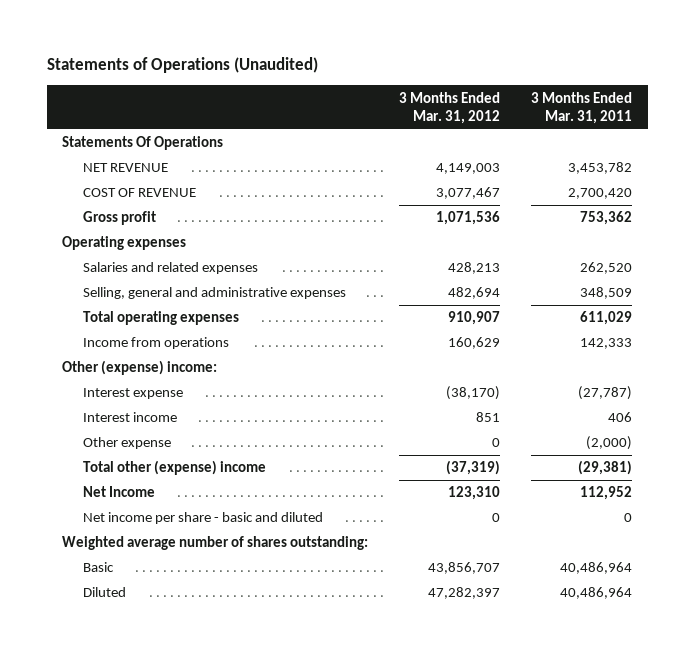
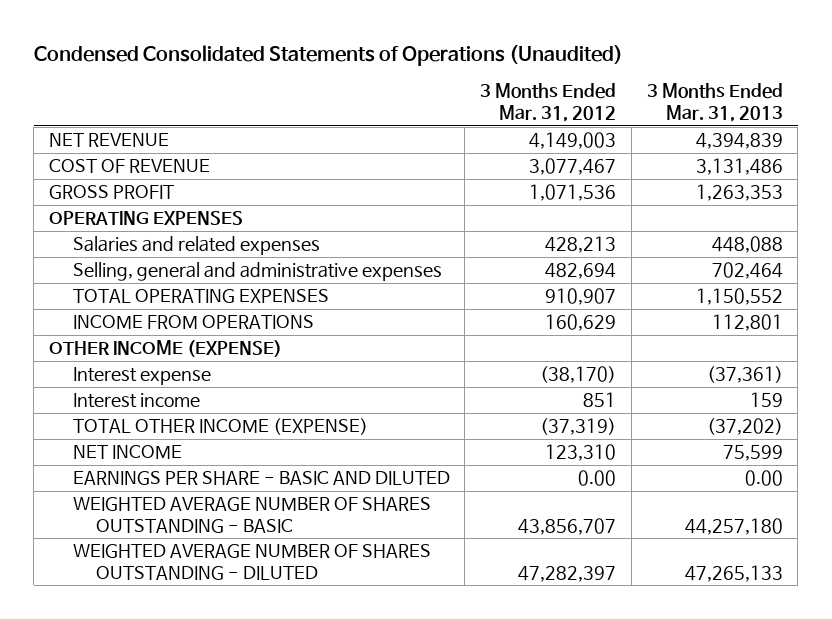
[46,57,318,74] Statements of Operations (Unaudited) -> [33,44,623,66] Condensed Consolidated Statements of Operations (Unaudited)
[531,91,633,124] 3 Months Ended Mar. 31, 2011 -> none
none -> [646,83,783,122] 3 Months Ended Mar. 31, 2013
[62,136,224,151] Statements Of Operations -> none
[83,211,157,226] Gross profit -> [49,185,175,200] GROSS PROFIT
[62,236,187,251] Operating expenses -> [49,211,244,226] OPERATING EXPENSES
[83,311,240,326] Total operating expenses -> [72,289,329,304] TOTAL OPERATING EXPENSES
[83,337,230,350] Income from operations -> [72,315,314,330] INCOME FROM OPERATIONS
[62,360,218,376] Other (expense) income: -> [49,340,283,358] OTHER INCOME (EXPENSE)
[83,437,172,450] Other expense -> none
[62,536,369,551] Weighted average number of shares outstanding: -> none
[83,460,267,476] Total other (expense) income -> [72,418,368,436] TOTAL OTHER INCOME (EXPENSE)
[83,486,156,498] Net Income -> [72,445,182,460] NET INCOME
[83,512,324,525] Net income per share - basic and diluted -> [72,471,450,486] EARNINGS PER SHARE - BASIC AND DILUTED
[492,513,501,523] 0 -> [578,470,617,487] 0.00
[83,562,115,573] Basic -> [72,497,431,533] WEIGHTED AVERAGE NUMBER OF SHARES OUTSTANDING - BASIC
[83,587,127,598] Diluted -> [72,544,431,580] WEIGHTED AVERAGE NUMBER OF SHARES OUTSTANDING - DILUTED

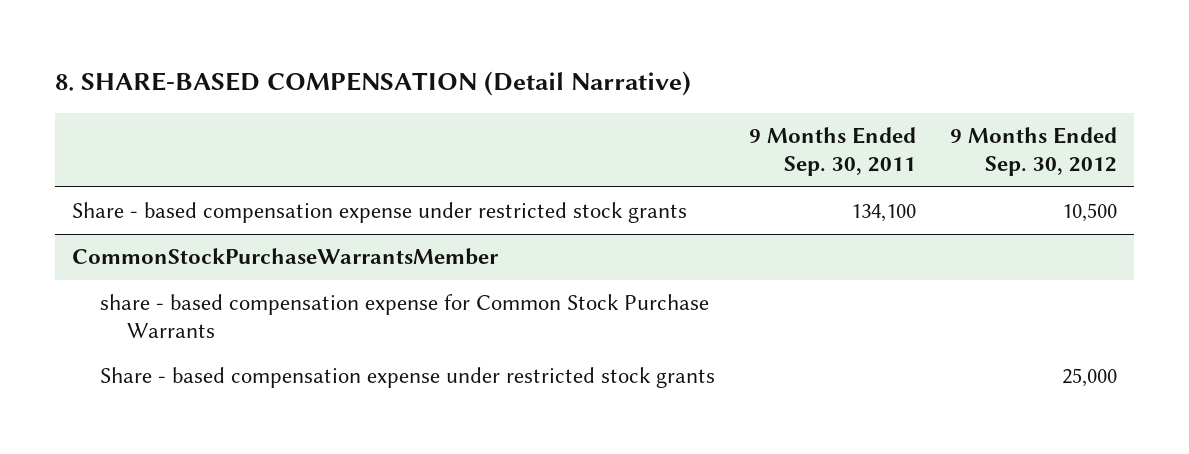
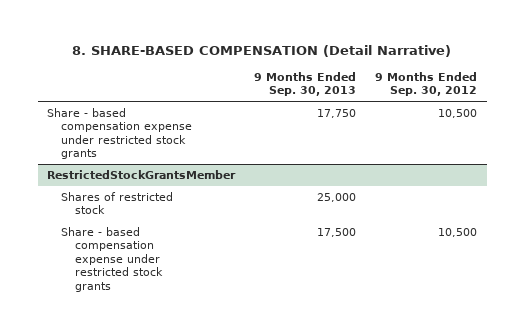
[748,127,916,177] 9 Months Ended Sep. 30, 2011 -> none
none -> [254,71,357,97] 9 Months Ended Sep. 30, 2013
[72,248,500,266] CommonStockPurchaseWarrantsMember -> none
[99,294,709,339] share - based compensation expense for Common Stock Purchase Warrants -> none
none -> [47,169,237,179] RestrictedStockGrantsMember
none -> [61,191,174,215] Shares of restricted stock
[1061,368,1117,388] 25,000 -> [438,227,478,237] 10,500

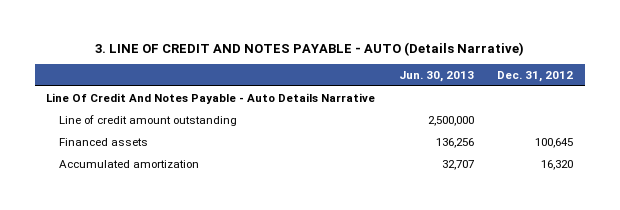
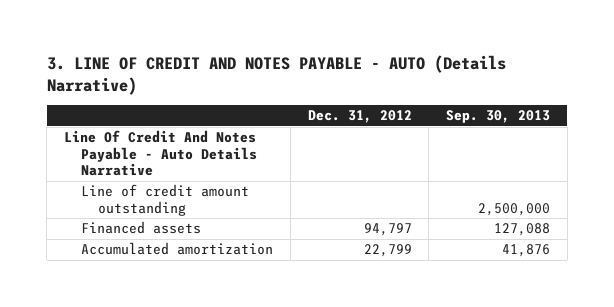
[398,70,474,82] Jun. 30, 2013 -> none
none -> [446,110,551,124] Sep. 30, 2013
[535,137,574,148] 100,645 -> [363,223,412,237] 94,797
[541,159,574,170] 16,320 -> [363,244,412,258] 22,799

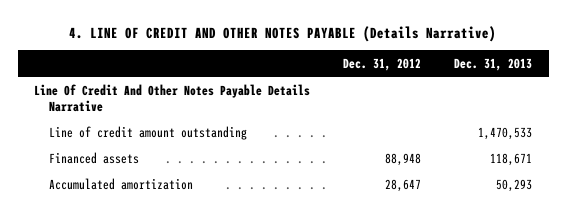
[46,54,506,95] 3. LINE OF CREDIT AND NOTES PAYABLE - AUTO (Details Narrative) -> [69,25,497,42] 4. LINE OF CREDIT AND OTHER NOTES PAYABLE (Details Narrative)
[446,110,551,124] Sep. 30, 2013 -> none
none -> [454,57,533,71] Dec. 31, 2013
[64,130,258,177] Line Of Credit And Notes Payable - Auto Details Narrative -> [34,83,311,112] Line Of Credit And Other Notes Payable Details Narrative
[363,223,412,237] 94,797 -> [385,152,422,166] 88,948
[363,244,412,258] 22,799 -> [385,178,422,192] 28,647

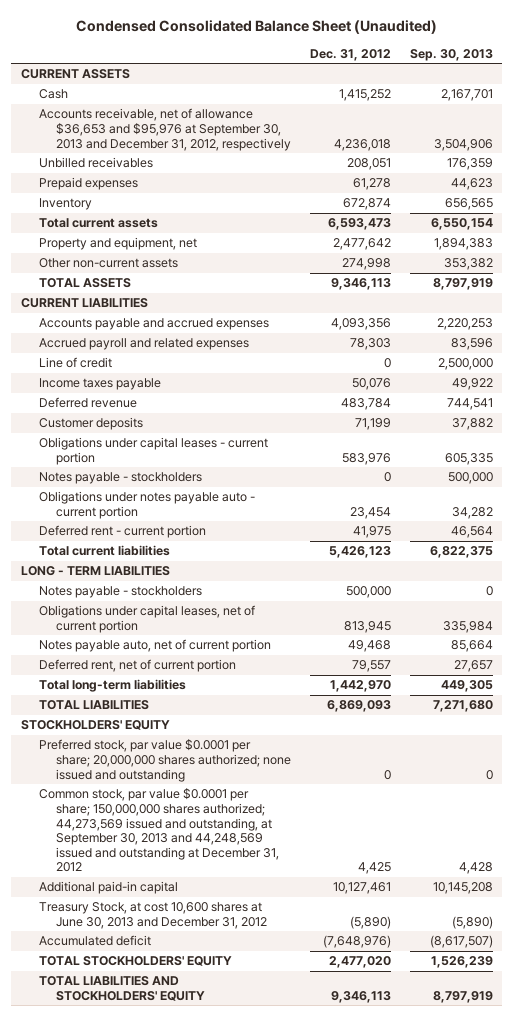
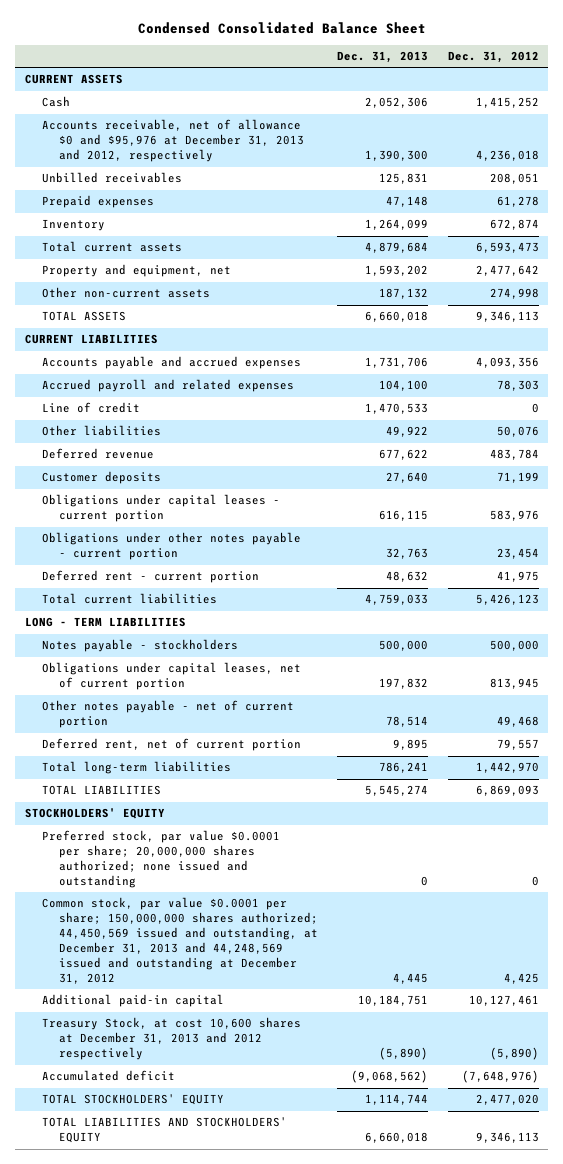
[75,19,437,34] Condensed Consolidated Balance Sheet (Unaudited) -> [137,21,426,34] Condensed Consolidated Balance Sheet
[409,48,493,61] Sep. 30, 2013 -> none
none -> [337,50,429,63] Dec. 31, 2013
[38,108,292,151] Accounts receivable, net of allowance $36,653 and $95,976 at September 30, 2013 and December 31, 2012, respectively -> [41,119,304,163] Accounts receivable, net of allowance $0 and $95,976 at December 31, 2013 and 2012, respectively
[38,378,161,391] Income taxes payable -> [41,425,161,437] Other liabilities
[38,472,202,485] Notes payable - stockholders -> none
[38,491,255,519] Obligations under notes payable auto - current portion -> [41,532,301,561] Obligations under other notes payable - current portion
[38,639,271,653] Notes payable auto, net of current portion -> [41,700,294,729] Other notes payable - net of current portion
[38,788,280,873] Common stock, par value $0.0001 per share; 150,000,000 shares authorized; 44,273,569 issued and outstanding, at September 30, 2013 and 44,248,569 issued and outstanding at December 31, 2012 -> [41,897,318,985] Common stock, par value $0.0001 per share; 150,000,000 shares authorized; 44,450,569 issued and outstanding, at December 31, 2013 and 44,248,569 issued and outstanding at December 31, 2012
[38,902,268,929] Treasury Stock, at cost 10,600 shares at June 30, 2013 and December 31, 2012 -> [41,1017,301,1061] Treasury Stock, at cost 10,600 shares at December 31, 2013 and 2012 respectively

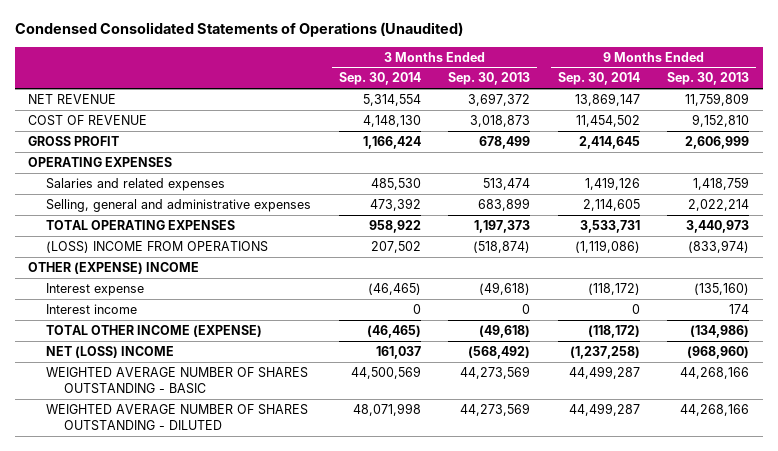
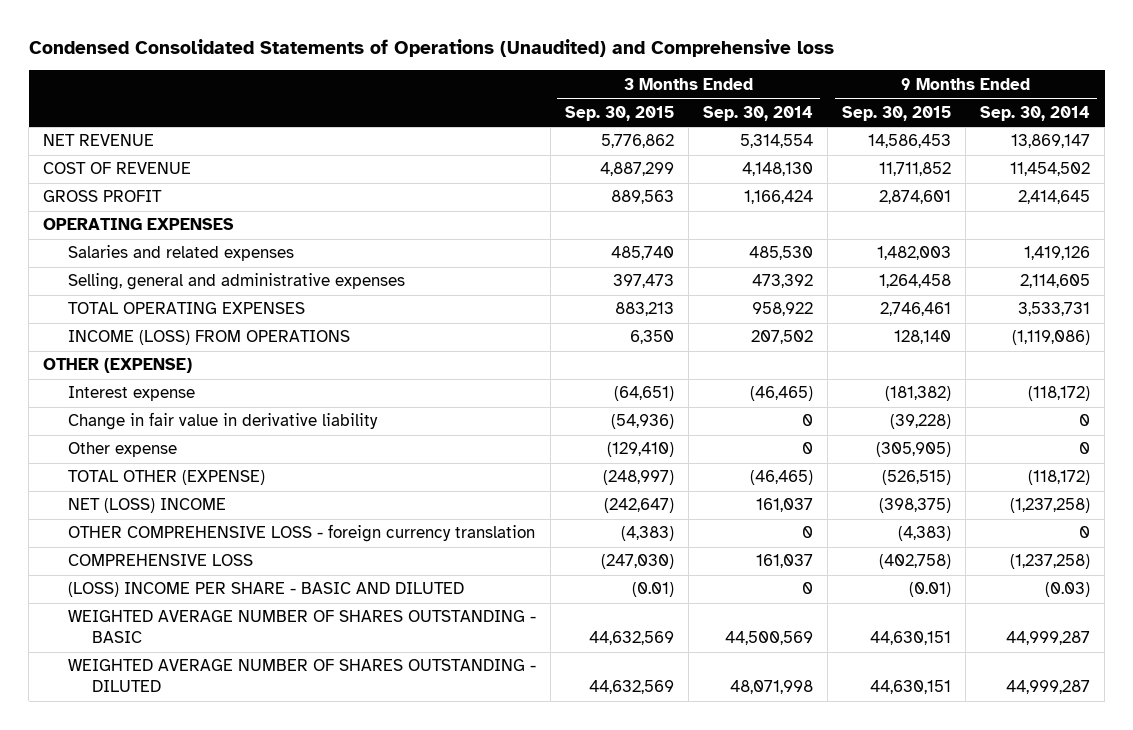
[14,22,463,38] Condensed Consolidated Statements of Operations (Unaudited) -> [28,39,834,58] Condensed Consolidated Statements of Operations (Unaudited) and Comprehensive loss
[448,72,531,86] Sep. 30, 2013 -> none
[667,72,750,86] Sep. 30, 2013 -> none
none -> [564,105,674,121] Sep. 30, 2015
none -> [841,105,951,121] Sep. 30, 2015
[46,240,269,253] (LOSS) INCOME FROM OPERATIONS -> [67,330,350,346] INCOME (LOSS) FROM OPERATIONS
[28,261,200,274] OTHER (EXPENSE) INCOME -> [43,358,193,374] OTHER (EXPENSE)
[46,303,138,314] Interest income -> [67,412,378,431] Change in fair value in derivative liability
none -> [67,442,177,458] Other expense
[46,324,263,337] TOTAL OTHER INCOME (EXPENSE) -> [67,470,265,486] TOTAL OTHER (EXPENSE)
none -> [67,524,535,543] OTHER COMPREHENSIVE LOSS - foreign currency translation
none -> [67,554,253,567] COMPREHENSIVE LOSS
none -> [67,582,464,598] (LOSS) INCOME PER SHARE - BASIC AND DILUTED
[568,365,640,379] 44,499,287 -> [1006,631,1091,646] 44,999,287
[568,402,640,416] 44,499,287 -> [1006,680,1091,695] 44,999,287

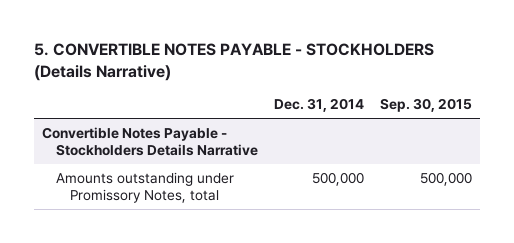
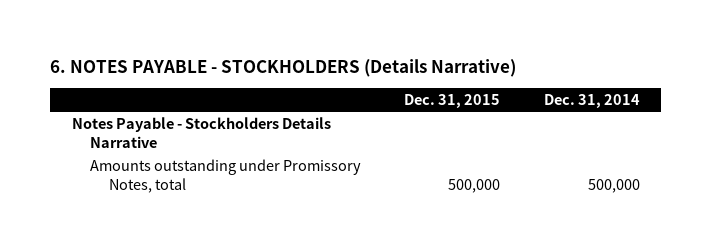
[34,43,435,81] 5. CONVERTIBLE NOTES PAYABLE - STOCKHOLDERS (Details Narrative) -> [50,59,517,78] 6. NOTES PAYABLE - STOCKHOLDERS (Details Narrative)
[379,98,472,113] Sep. 30, 2015 -> none
none -> [404,93,501,108] Dec. 31, 2015
[42,126,258,156] Convertible Notes Payable - Stockholders Details Narrative -> [71,116,331,148] Notes Payable - Stockholders Details Narrative

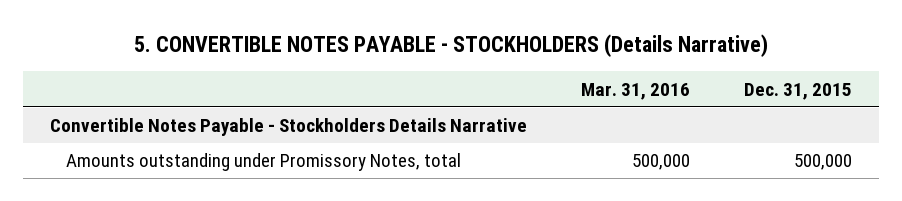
[50,59,517,78] 6. NOTES PAYABLE - STOCKHOLDERS (Details Narrative) -> [134,34,769,58] 5. CONVERTIBLE NOTES PAYABLE - STOCKHOLDERS (Details Narrative)
[543,93,640,108] Dec. 31, 2014 -> none
none -> [581,82,691,100] Mar. 31, 2016
[71,116,331,148] Notes Payable - Stockholders Details Narrative -> [49,118,527,137] Convertible Notes Payable - Stockholders Details Narrative

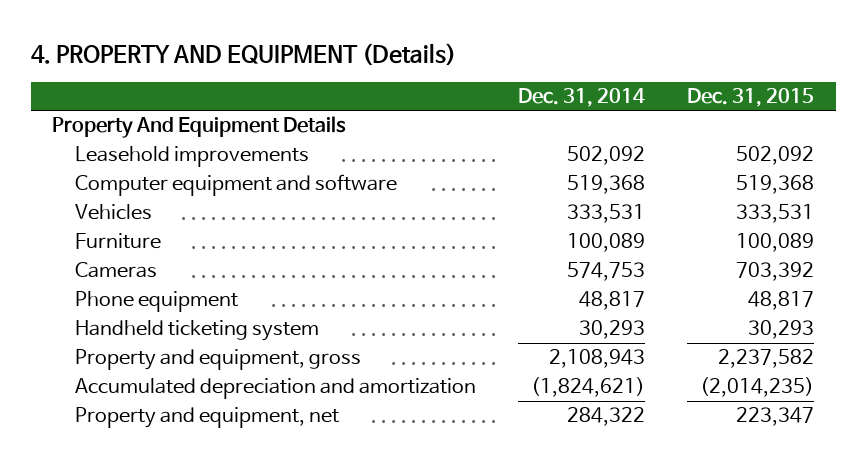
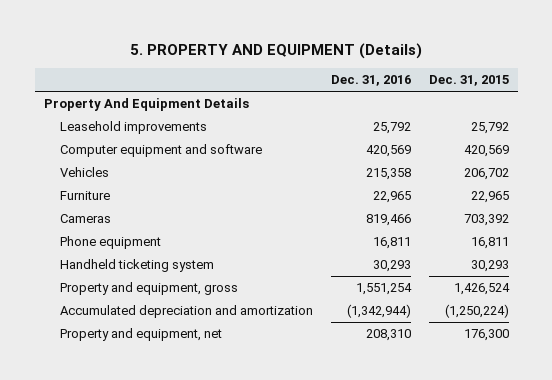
[30,42,456,66] 4. PROPERTY AND EQUIPMENT (Details) -> [130,42,423,59] 5. PROPERTY AND EQUIPMENT (Details)
[518,88,646,108] Dec. 31, 2014 -> none
none -> [330,75,411,87] Dec. 31, 2016
[736,146,815,166] 502,092 -> [470,122,509,135] 25,792
[736,175,815,195] 519,368 -> [463,145,509,158] 420,569
[736,204,815,224] 333,531 -> [463,168,509,181] 206,702
[736,233,815,253] 100,089 -> [470,191,509,204] 22,965
[748,291,815,311] 48,817 -> [470,237,509,250] 16,811
[718,349,815,369] 2,237,582 -> [453,283,510,296] 1,426,524
[700,377,815,398] (2,014,235) -> [444,304,509,319] (1,250,224)
[736,407,815,427] 223,347 -> [463,329,509,342] 176,300

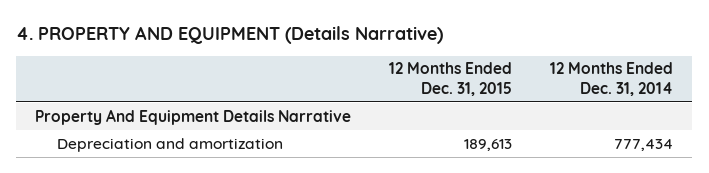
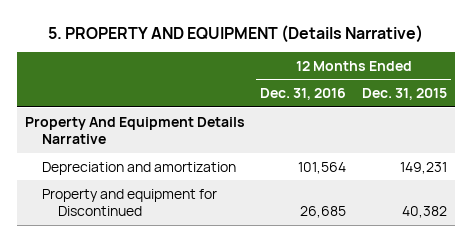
[16,26,444,45] 4. PROPERTY AND EQUIPMENT (Details Narrative) -> [47,24,423,43] 5. PROPERTY AND EQUIPMENT (Details Narrative)
[550,62,674,96] 12 Months Ended Dec. 31, 2014 -> none
none -> [260,88,347,101] Dec. 31, 2016
[464,138,513,151] 189,613 -> [399,161,447,174] 149,231
none -> [41,188,217,217] Property and equipment for Discontinued

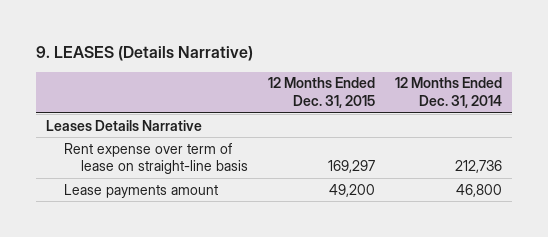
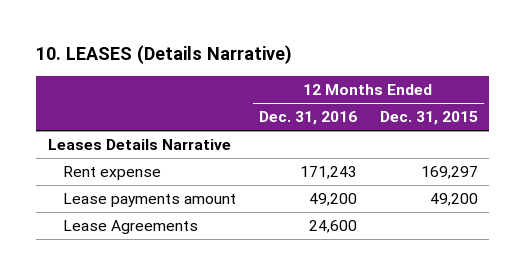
[35,45,253,61] 9. LEASES (Details Narrative) -> [36,45,293,65] 10. LEASES (Details Narrative)
[394,77,502,109] 12 Months Ended Dec. 31, 2014 -> none
none -> [259,111,358,126] Dec. 31, 2016
[63,142,249,175] Rent expense over term of lease on straight-line basis -> [63,166,162,181] Rent expense
none -> [63,220,199,235] Lease Agreements

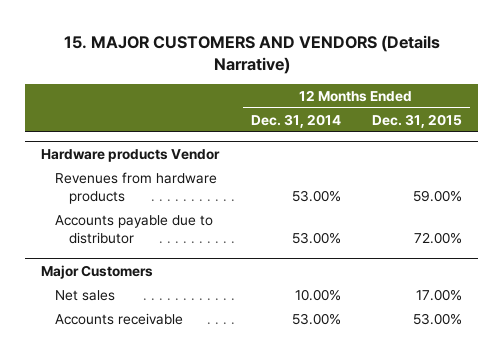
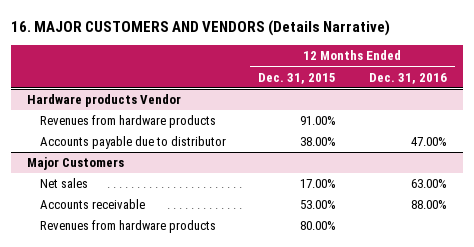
[63,34,440,74] 15. MAJOR CUSTOMERS AND VENDORS (Details Narrative) -> [11,19,391,36] 16. MAJOR CUSTOMERS AND VENDORS (Details Narrative)
[250,113,341,128] Dec. 31, 2014 -> none
none -> [368,72,447,84] Dec. 31, 2016
[413,189,463,202] 59.00% -> [300,116,337,126] 91.00%
[414,231,463,244] 72.00% -> [300,137,337,147] 38.00%
none -> [40,220,217,234] Revenues from hardware products

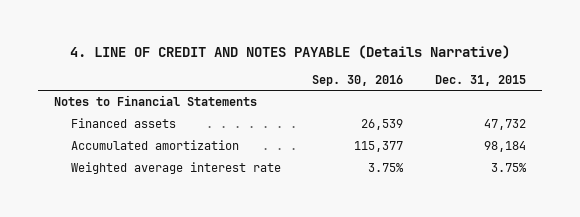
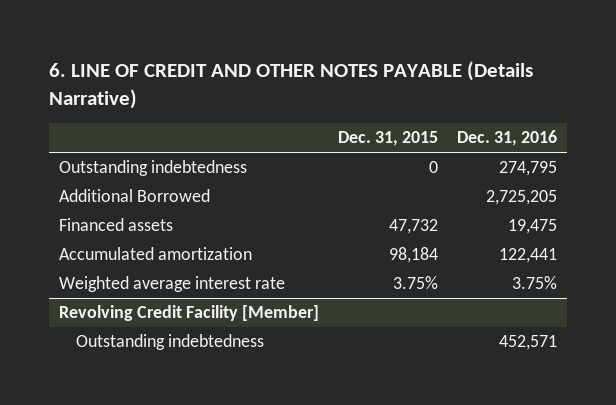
[69,44,510,59] 4. LINE OF CREDIT AND NOTES PAYABLE (Details Narrative) -> [49,61,534,110] 6. LINE OF CREDIT AND OTHER NOTES PAYABLE (Details Narrative)
[312,74,404,86] Sep. 30, 2016 -> none
none -> [457,130,558,147] Dec. 31, 2016
[54,95,258,107] Notes to Financial Statements -> none
none -> [58,160,247,177] Outstanding indebtedness
none -> [58,189,210,203] Additional Borrowed
none -> [58,305,319,322] Revolving Credit Facility [Member]
none -> [75,334,264,351] Outstanding indebtedness

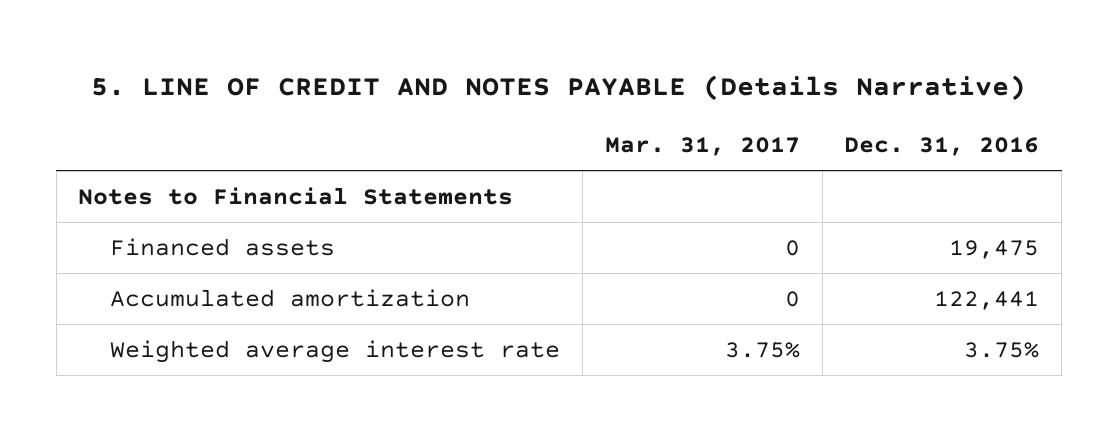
[49,61,534,110] 6. LINE OF CREDIT AND OTHER NOTES PAYABLE (Details Narrative) -> [90,74,1026,101] 5. LINE OF CREDIT AND NOTES PAYABLE (Details Narrative)
[338,131,439,147] Dec. 31, 2015 -> none
none -> [604,137,800,157] Mar. 31, 2017
[58,160,247,177] Outstanding indebtedness -> none
[58,189,210,203] Additional Borrowed -> none
none -> [78,186,514,205] Notes to Financial Statements
[58,305,319,322] Revolving Credit Facility [Member] -> none
[75,334,264,351] Outstanding indebtedness -> none

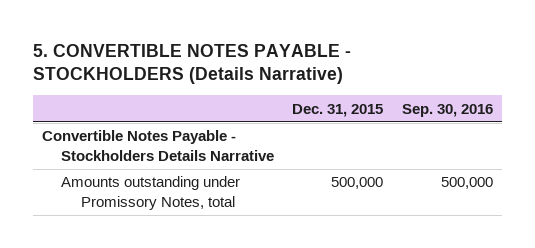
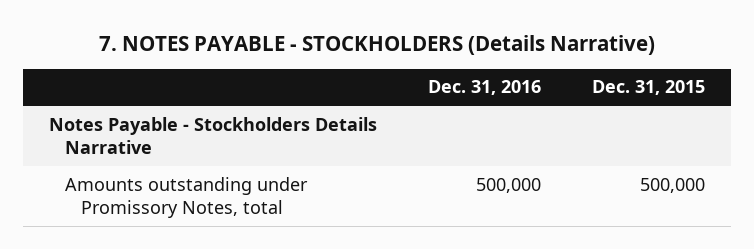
[32,43,351,85] 5. CONVERTIBLE NOTES PAYABLE - STOCKHOLDERS (Details Narrative) -> [99,34,656,55] 7. NOTES PAYABLE - STOCKHOLDERS (Details Narrative)
[401,103,493,117] Sep. 30, 2016 -> none
none -> [428,80,542,96] Dec. 31, 2016
[42,130,275,161] Convertible Notes Payable - Stockholders Details Narrative -> [48,116,377,154] Notes Payable - Stockholders Details Narrative

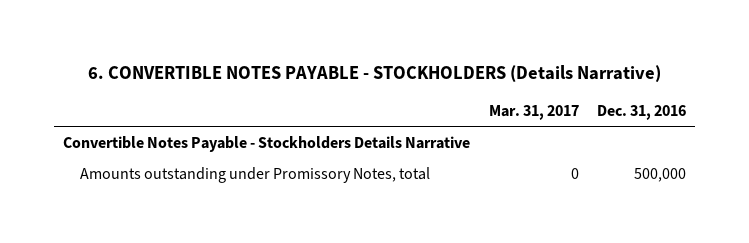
[99,34,656,55] 7. NOTES PAYABLE - STOCKHOLDERS (Details Narrative) -> [87,65,661,83] 6. CONVERTIBLE NOTES PAYABLE - STOCKHOLDERS (Details Narrative)
[592,80,706,96] Dec. 31, 2015 -> none
none -> [488,105,579,121] Mar. 31, 2017
[48,116,377,154] Notes Payable - Stockholders Details Narrative -> [63,135,471,152] Convertible Notes Payable - Stockholders Details Narrative

